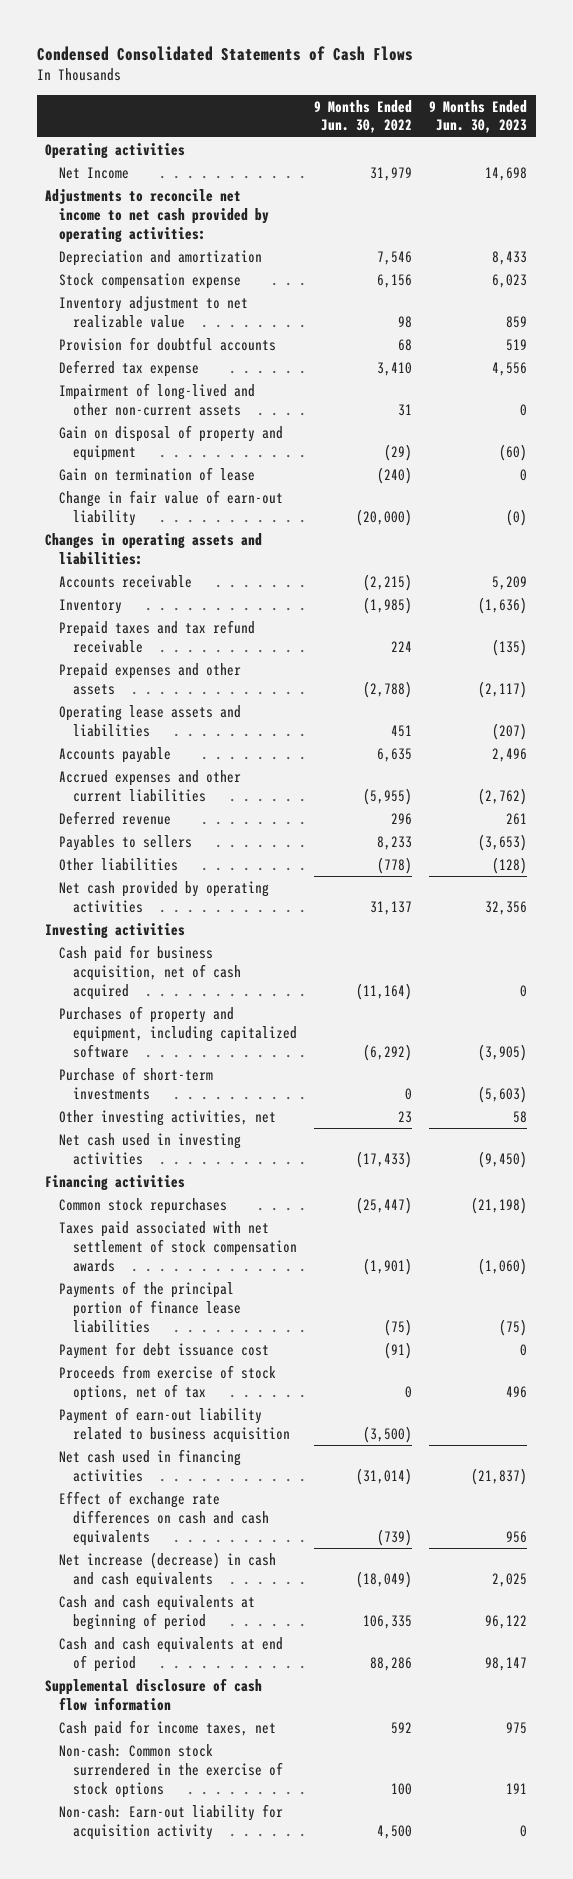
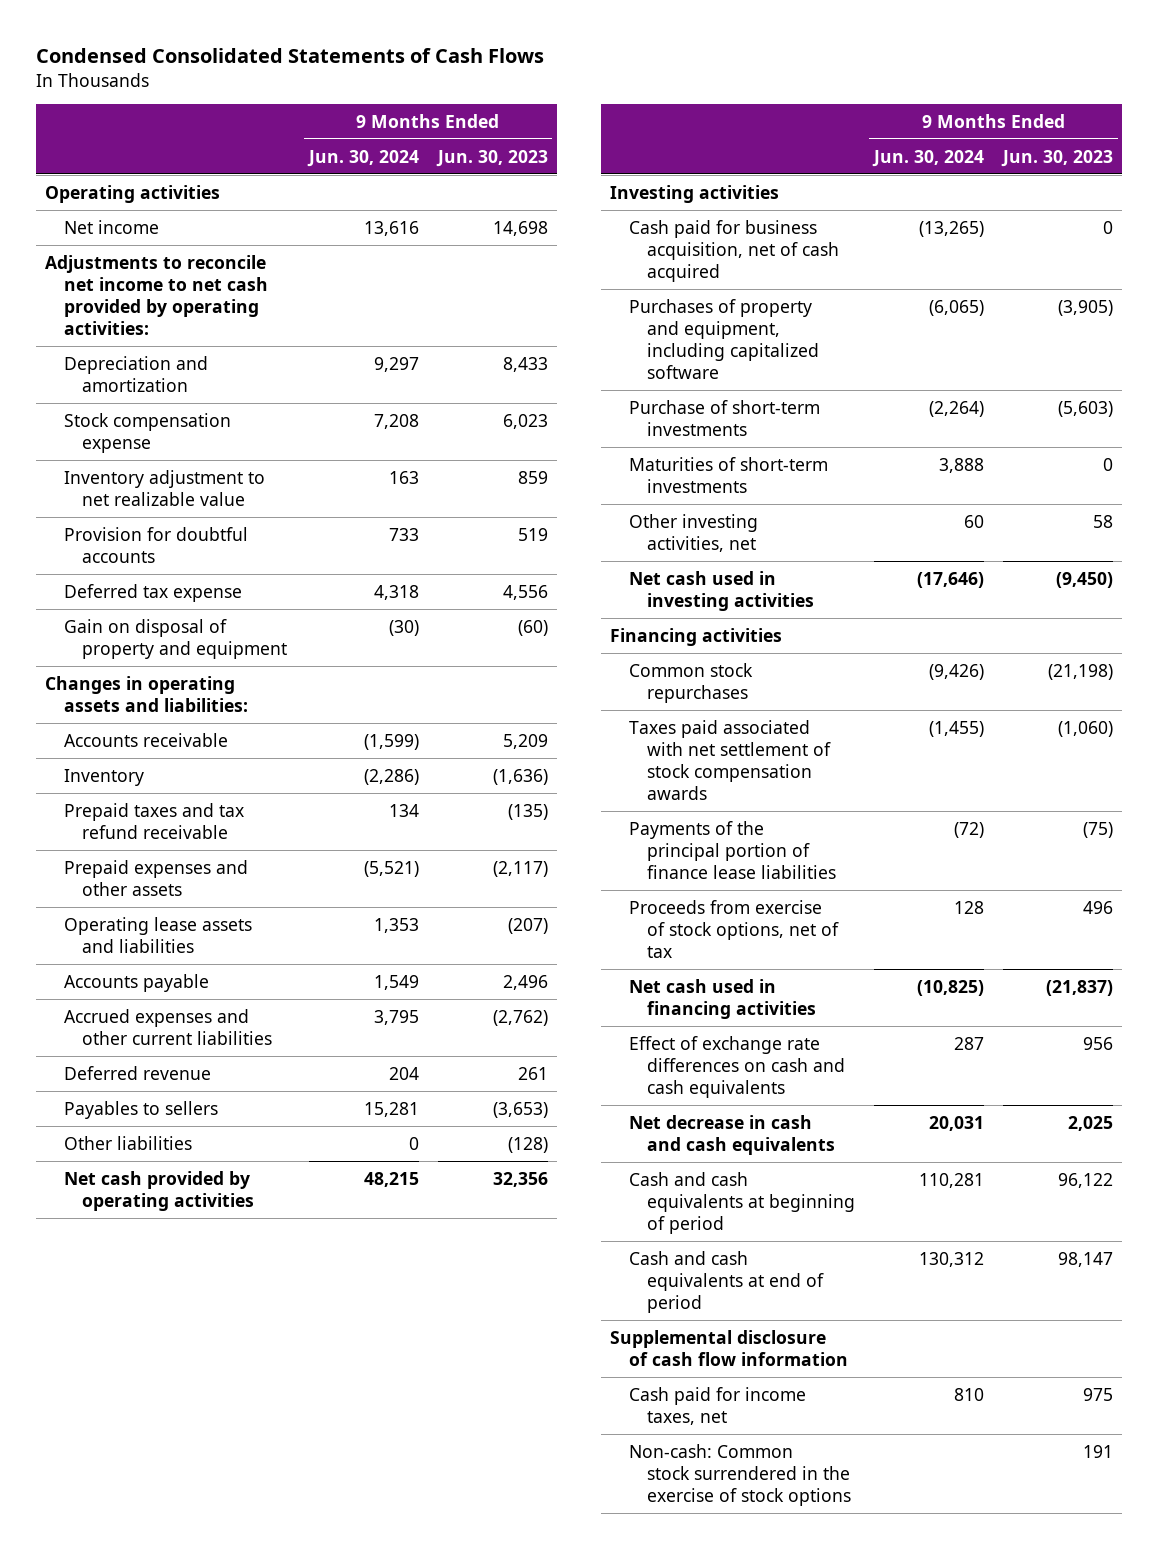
[314,99,413,134] 9 Months Ended Jun. 30, 2022 -> none
none -> [306,149,419,167] Jun. 30, 2024
[59,166,130,179] Net Income -> [63,219,159,234] Net income
[59,382,256,416] Impairment of long-lived and other non-current assets -> none
[59,466,256,481] Gain on termination of lease -> none
[59,489,284,526] Change in fair value of earn-out liability -> none
none -> [628,456,828,493] Maturities of short-term investments
[59,1341,270,1359] Payment for debt issuance cost -> none
[59,1406,291,1443] Payment of earn-out liability related to business acquisition -> none
[59,1551,277,1588] Net increase (decrease) in cash and cash equivalents -> [628,1114,836,1155] Net decrease in cash and cash equivalents
[59,1803,284,1840] Non-cash: Earn-out liability for acquisition activity -> none

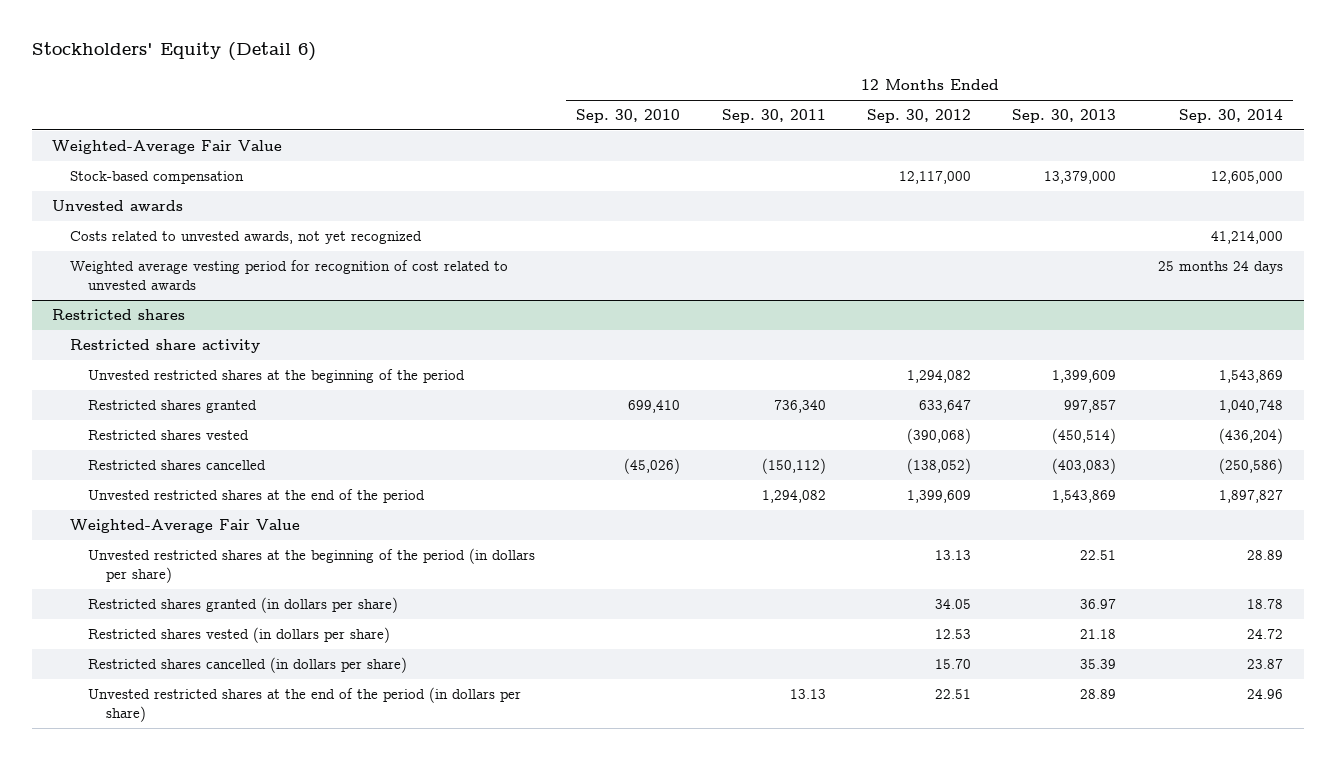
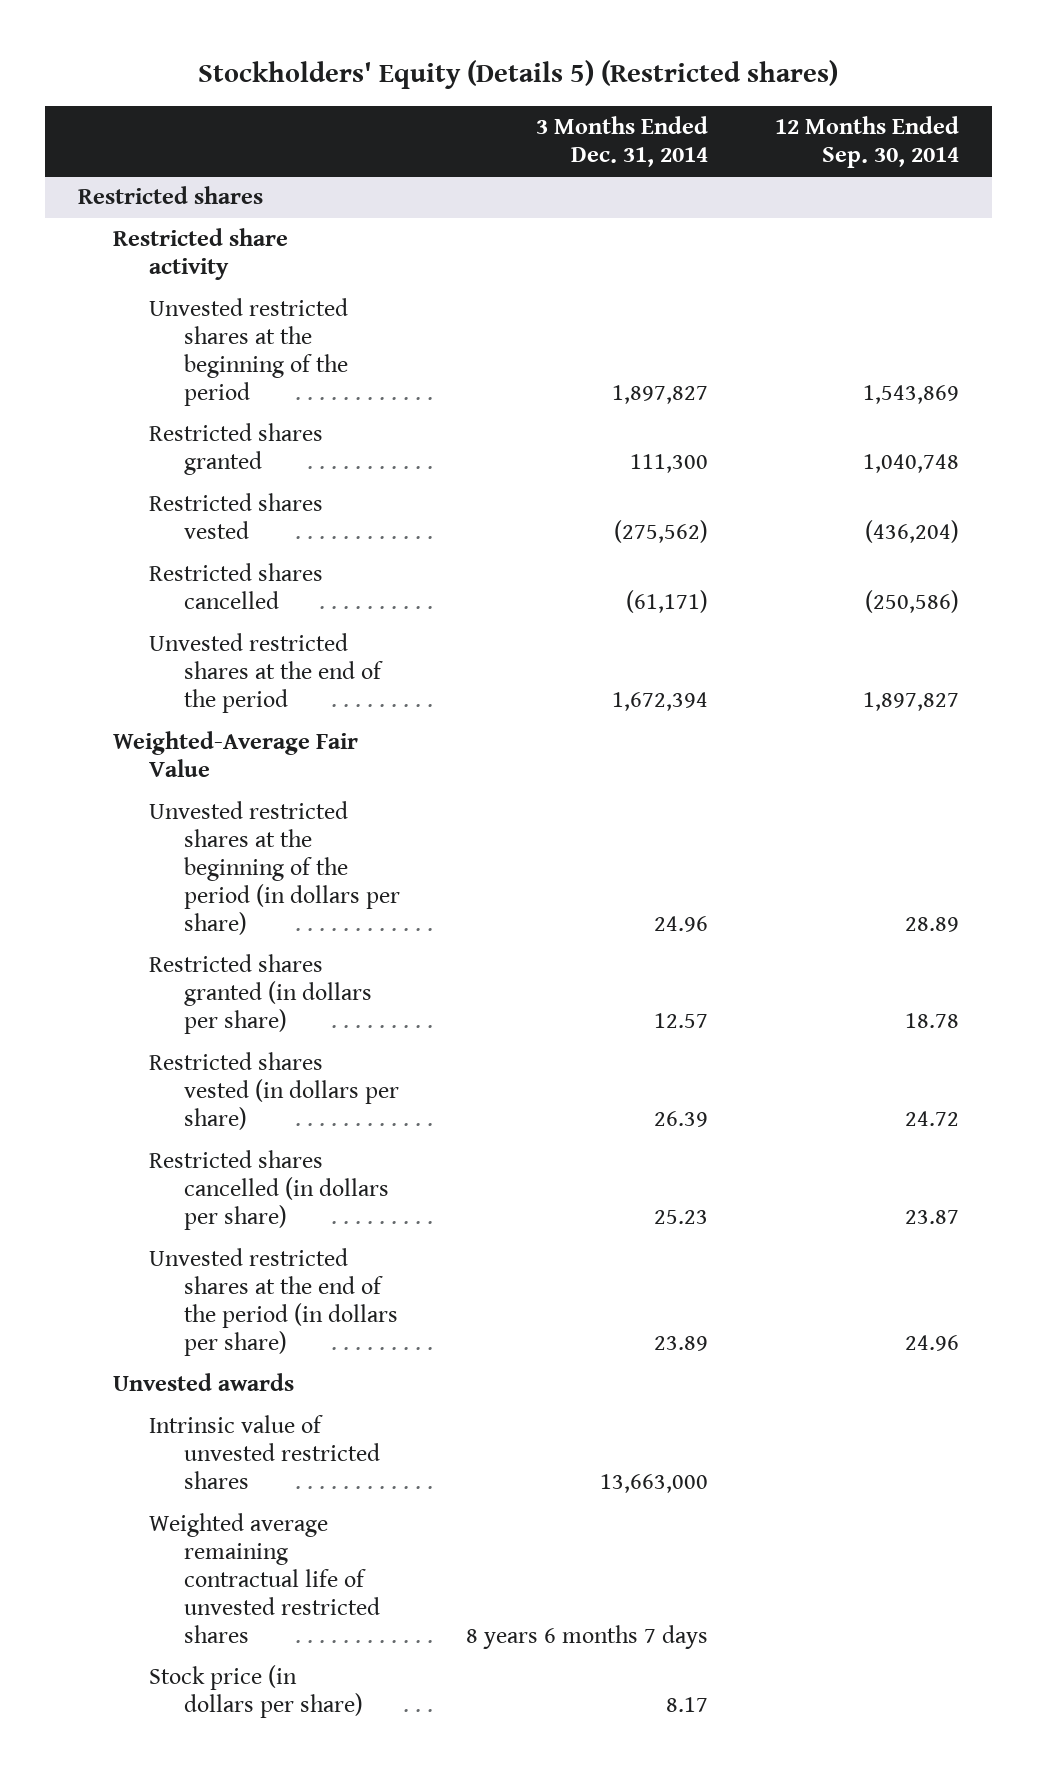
[31,42,316,62] Stockholders' Equity (Detail 6) -> [198,59,839,89] Stockholders' Equity (Details 5) (Restricted shares)
[576,109,681,124] Sep. 30, 2010 -> none
[721,109,826,124] Sep. 30, 2011 -> none
[867,109,972,124] Sep. 30, 2012 -> none
[1012,109,1117,124] Sep. 30, 2013 -> none
none -> [536,116,709,167] 3 Months Ended Dec. 31, 2014
[52,140,283,155] Weighted-Average Fair Value -> none
[70,171,245,185] Stock-based compensation -> none
[52,200,184,212] Unvested awards -> none
[70,231,423,245] Costs related to unvested awards, not yet recognized -> none
[70,260,509,291] Weighted average vesting period for recognition of cost related to unvested awards -> none
none -> [113,1373,295,1392] Unvested awards
none -> [148,1415,380,1489] Intrinsic value of unvested restricted shares
none -> [148,1513,380,1643] Weighted average remaining contractual life of unvested restricted shares
none -> [148,1665,363,1719] Stock price (in dollars per share)

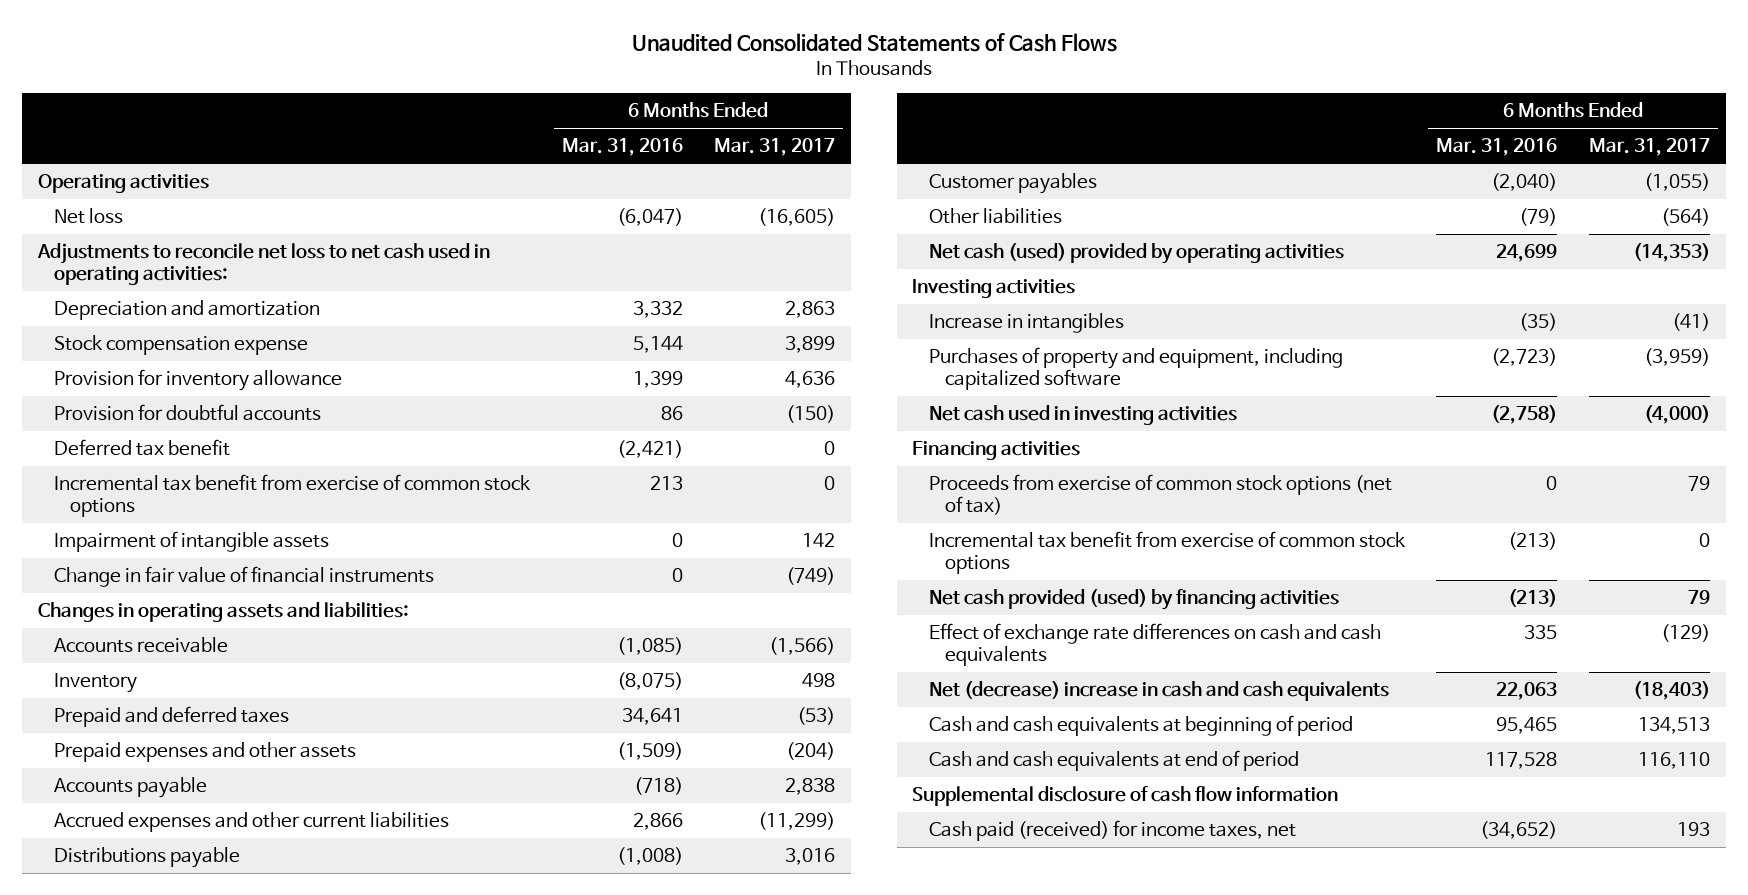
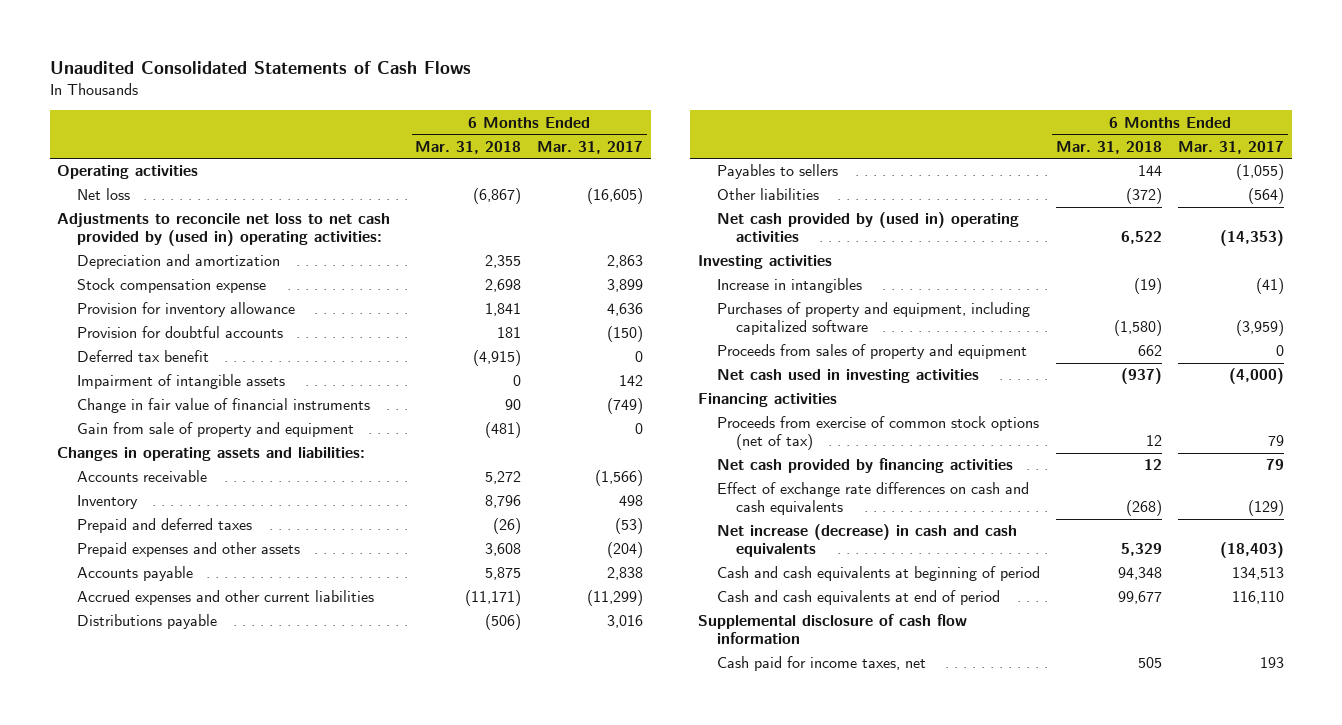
[561,138,683,157] Mar. 31, 2016 -> none
none -> [415,140,522,154] Mar. 31, 2018
[36,242,490,286] Adjustments to reconcile net loss to net cash used in operating activities: -> [57,213,391,247] Adjustments to reconcile net loss to net cash provided by (used in) operating activities:
[54,473,532,518] Incremental tax benefit from exercise of common stock options -> none
none -> [76,422,354,438] Gain from sale of property and equipment
[928,172,1097,194] Customer payables -> [717,164,839,180] Payables to sellers
[928,242,1344,264] Net cash (used) provided by operating activities -> [717,212,1020,243] Net cash provided by (used in) operating activities
none -> [717,344,1028,360] Proceeds from sales of property and equipment
[928,530,1406,575] Incremental tax benefit from exercise of common stock options -> none
[928,588,1339,610] Net cash provided (used) by financing activities -> [717,458,1014,474] Net cash provided by financing activities
[928,680,1389,701] Net (decrease) increase in cash and cash equivalents -> [717,524,1018,558] Net increase (decrease) in cash and cash equivalents
[928,819,1296,841] Cash paid (received) for income taxes, net -> [717,656,927,672] Cash paid for income taxes, net

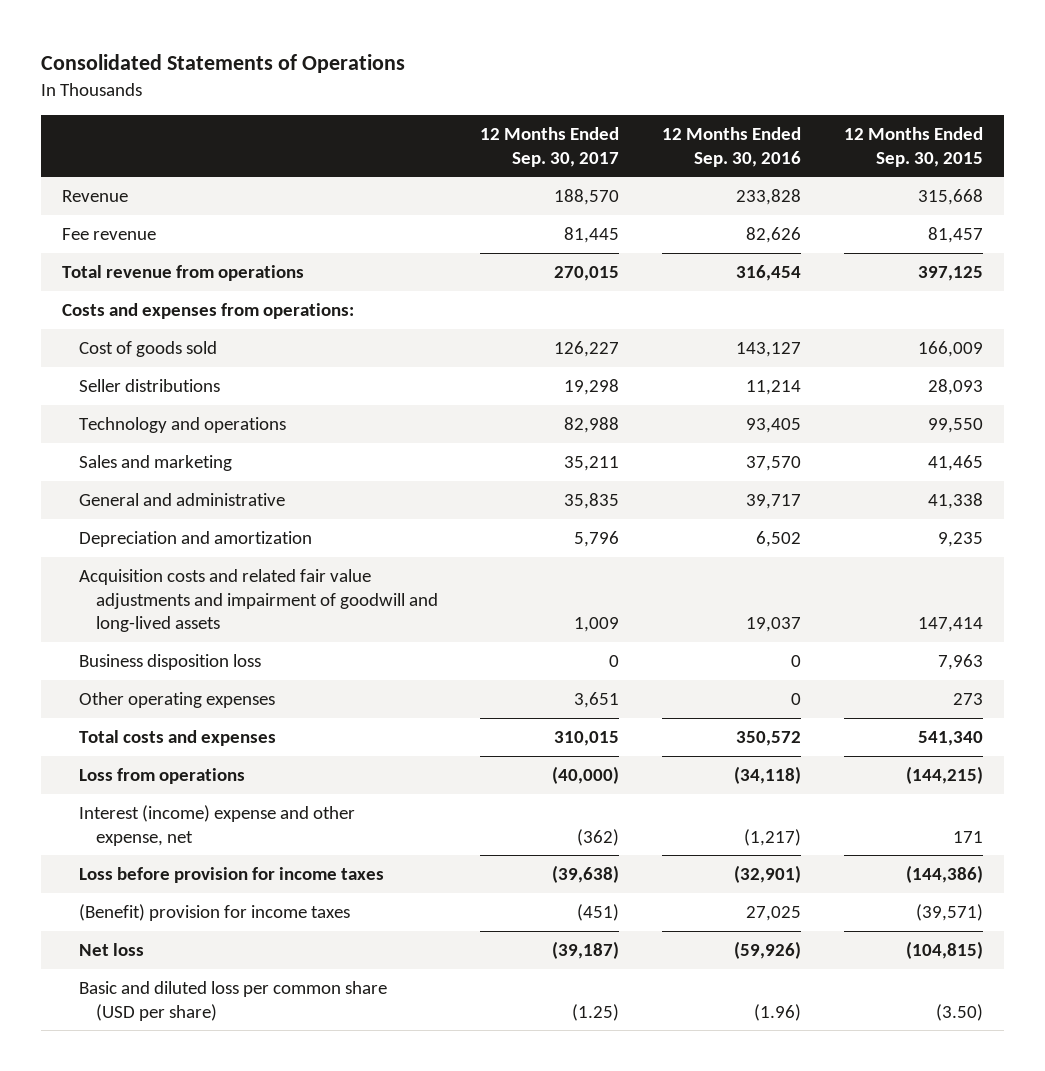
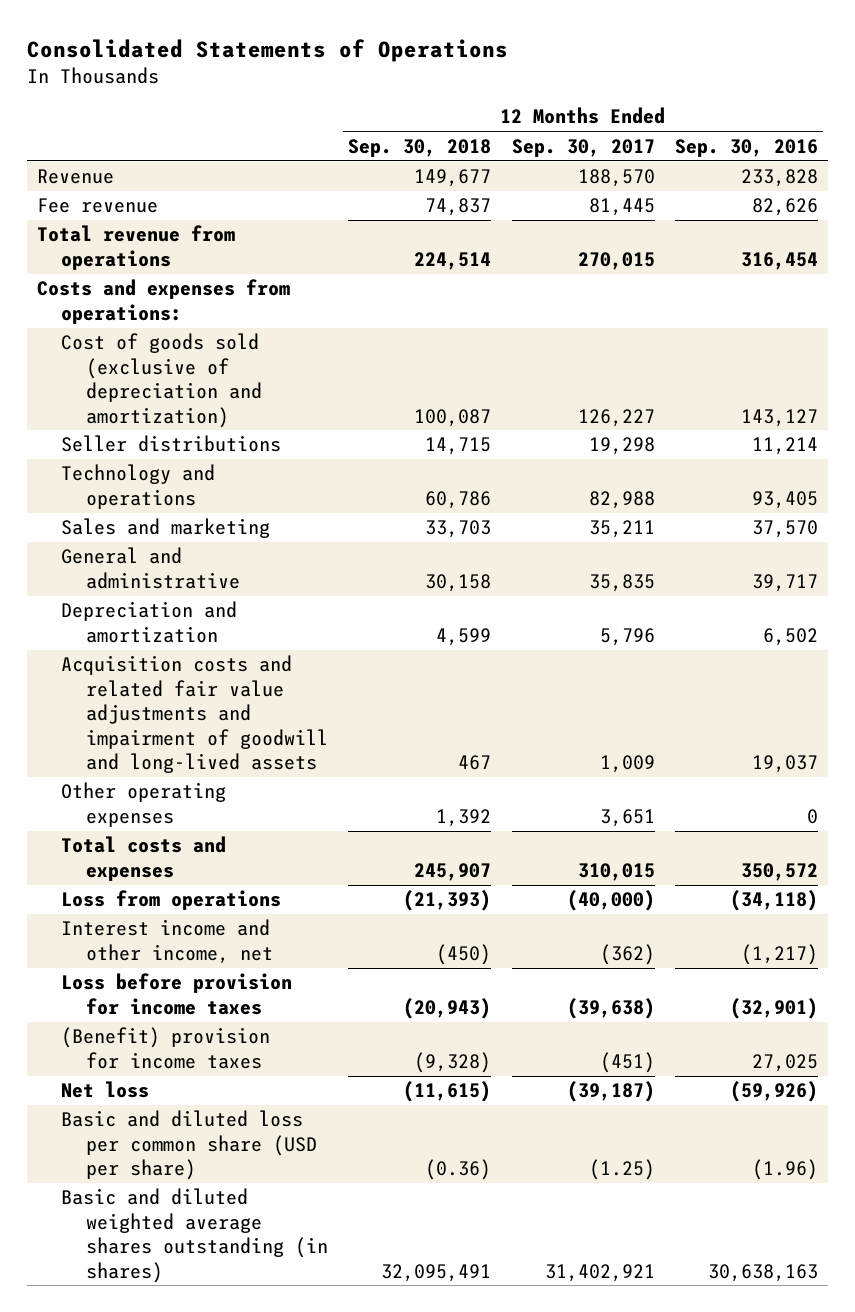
[843,127,983,167] 12 Months Ended Sep. 30, 2015 -> none
none -> [348,138,492,157] Sep. 30, 2018
[78,341,217,358] Cost of goods sold -> [61,333,262,428] Cost of goods sold (exclusive of depreciation and amortization)
[78,654,261,671] Business disposition loss -> none
[78,805,355,846] Interest (income) expense and other expense, net -> [61,919,273,964] Interest income and other income, net
none -> [61,1188,328,1283] Basic and diluted weighted average shares outstanding (in shares)

